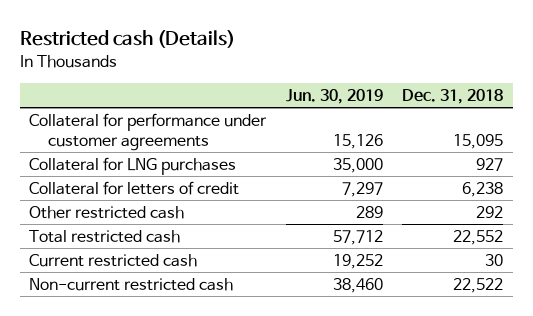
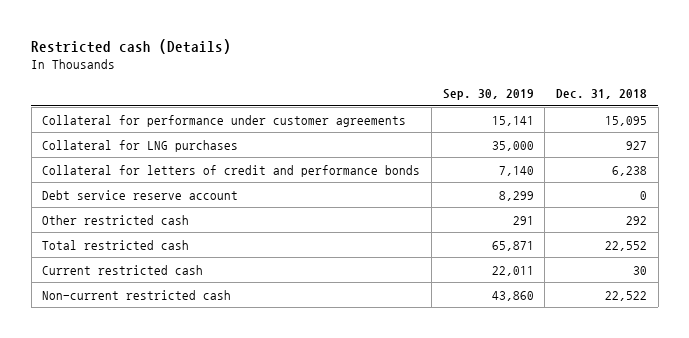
[285,89,383,105] Jun. 30, 2019 -> none
none -> [442,89,534,101] Sep. 30, 2019
[29,180,240,195] Collateral for letters of credit -> [42,164,421,177] Collateral for letters of credit and performance bonds
none -> [42,189,239,200] Debt service reserve account

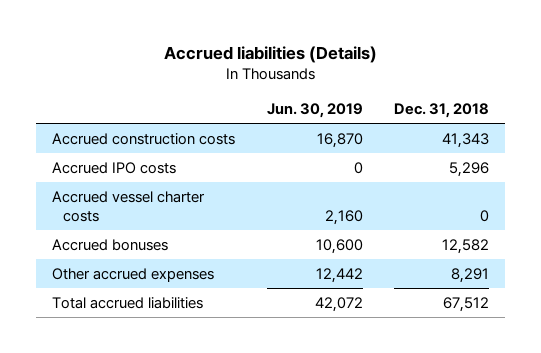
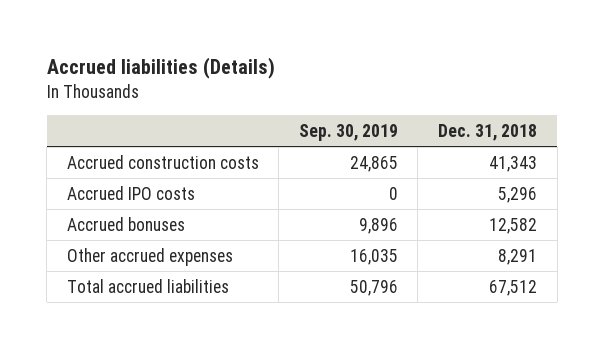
[266,103,363,119] Jun. 30, 2019 -> none
none -> [298,123,398,141] Sep. 30, 2019
[51,190,205,222] Accrued vessel charter costs -> none

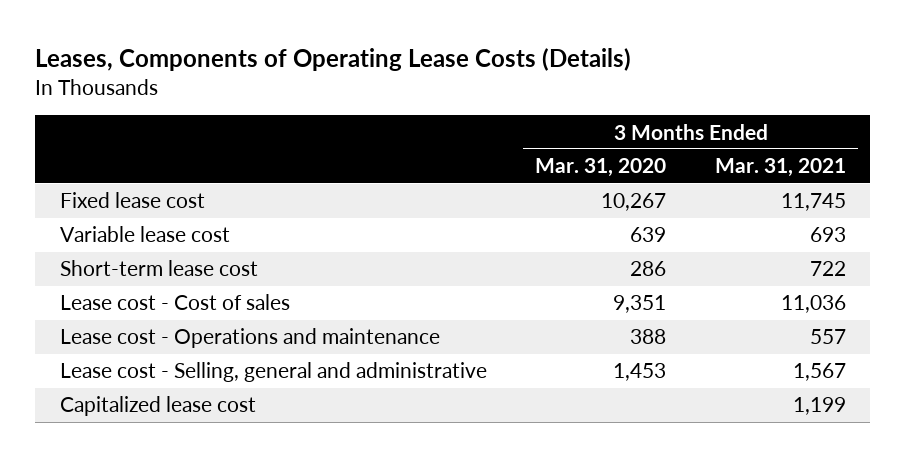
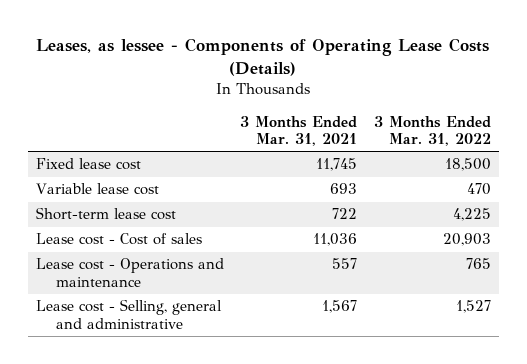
[35,48,632,72] Leases, Components of Operating Lease Costs (Details) -> [36,37,490,76] Leases, as lessee - Components of Operating Lease Costs (Details)
[535,158,667,178] Mar. 31, 2020 -> none
none -> [374,115,492,147] 3 Months Ended Mar. 31, 2022
[59,396,256,417] Capitalized lease cost -> none

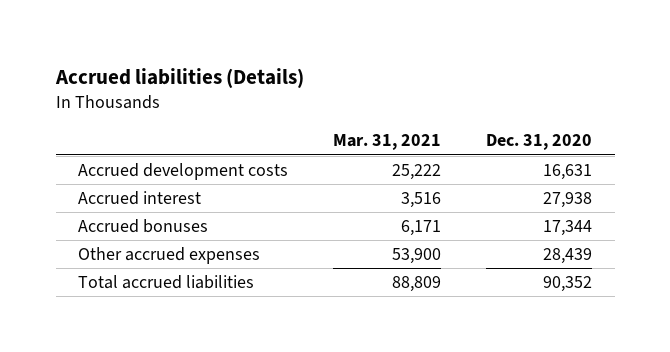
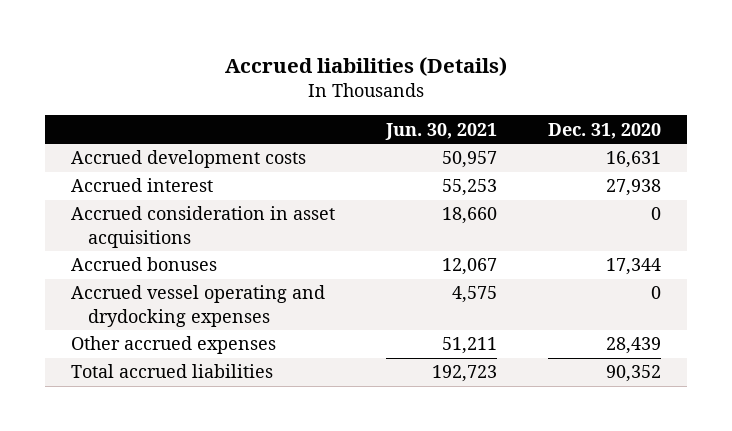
[333,134,442,151] Mar. 31, 2021 -> none
none -> [384,122,497,140] Jun. 30, 2021
none -> [70,206,335,248] Accrued consideration in asset acquisitions
none -> [70,285,325,327] Accrued vessel operating and drydocking expenses

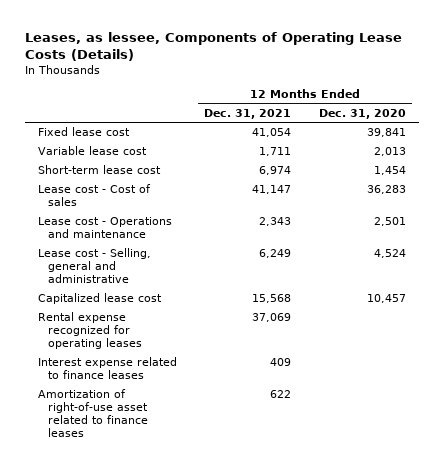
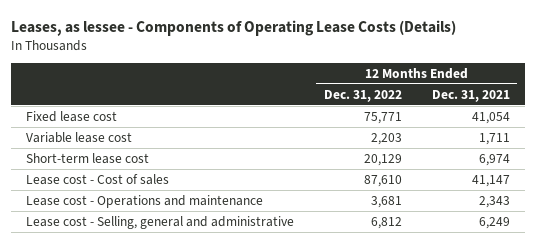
[24,31,402,61] Leases, as lessee, Components of Operating Lease Costs (Details) -> [11,19,457,36] Leases, as lessee - Components of Operating Lease Costs (Details)
[318,108,406,119] Dec. 31, 2020 -> none
none -> [323,89,402,102] Dec. 31, 2022
[38,293,163,305] Capitalized lease cost -> none
[38,312,142,350] Rental expense recognized for operating leases -> none
[38,357,178,380] Interest expense related to finance leases -> none
[38,389,148,438] Amortization of right-of-use asset related to finance leases -> none

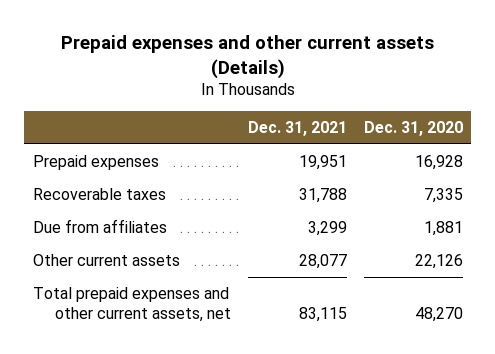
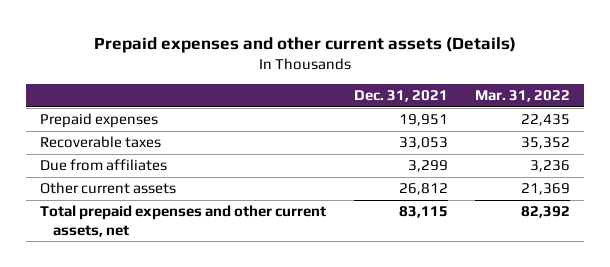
[363,121,463,137] Dec. 31, 2020 -> none
none -> [475,90,571,103] Mar. 31, 2022
[298,187,347,203] 31,788 -> [398,137,448,150] 33,053
[298,253,347,269] 28,077 -> [398,183,448,196] 26,812

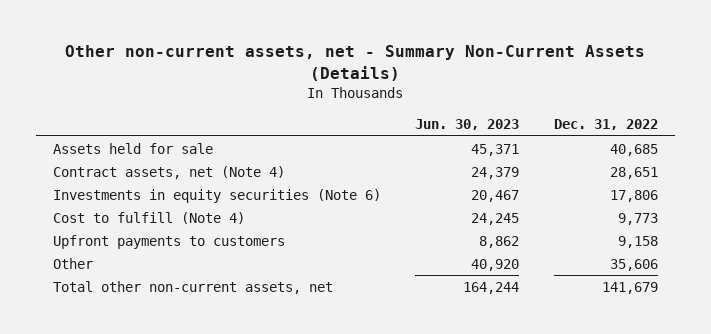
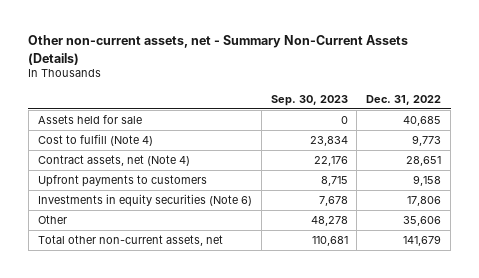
[415,119,520,131] Jun. 30, 2023 -> none
none -> [270,94,348,106] Sep. 30, 2023
[52,165,285,179] Contract assets, net (Note 4) -> [37,155,190,167] Contract assets, net (Note 4)
[52,188,381,203] Investments in equity securities (Note 6) -> [37,194,252,208] Investments in equity securities (Note 6)

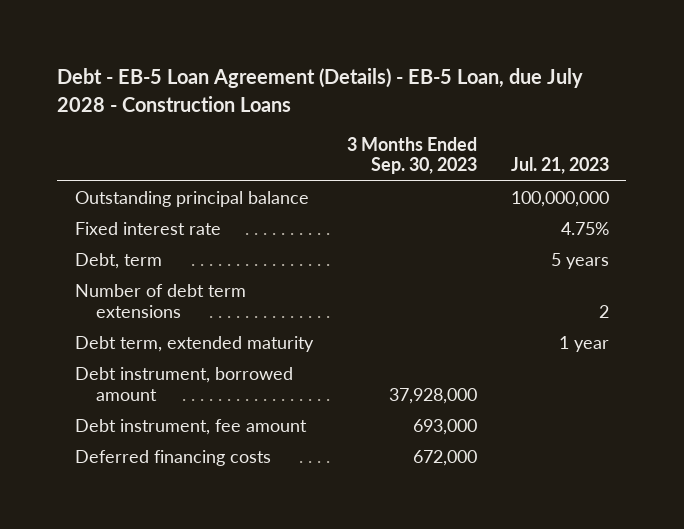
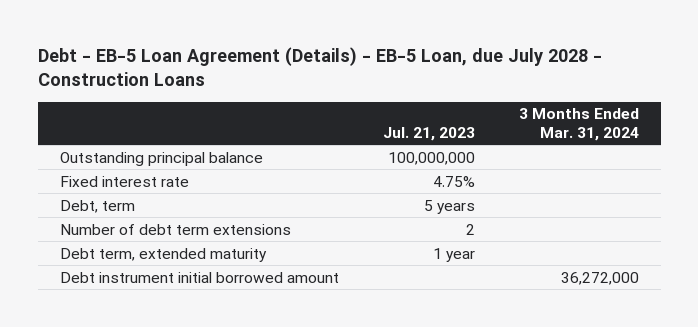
[346,136,477,175] 3 Months Ended Sep. 30, 2023 -> none
none -> [518,108,639,141] 3 Months Ended Mar. 31, 2024
[74,418,307,435] Debt instrument, fee amount -> none
[74,449,271,466] Deferred financing costs -> none
[74,366,293,401] Debt instrument, borrowed amount -> [59,271,339,283] Debt instrument initial borrowed amount

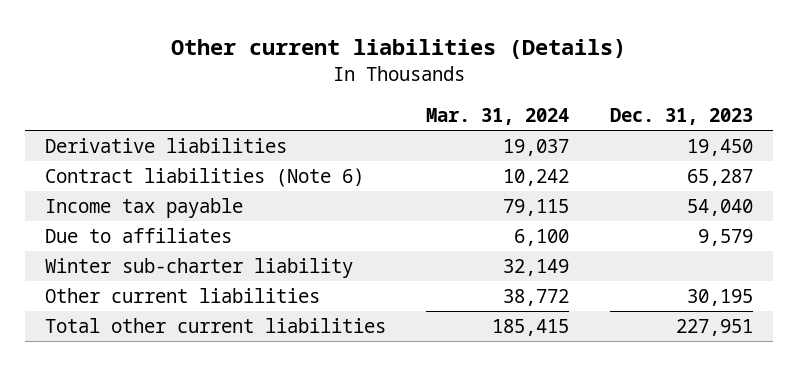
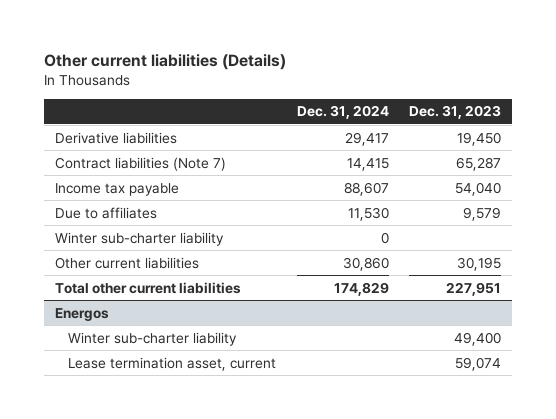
[426,108,570,126] Mar. 31, 2024 -> none
none -> [296,105,389,120] Dec. 31, 2024
[45,168,365,188] Contract liabilities (Note 6) -> [54,156,226,171] Contract liabilities (Note 7)
none -> [54,307,109,321] Energos
none -> [67,331,237,346] Winter sub-charter liability
none -> [67,356,276,371] Lease termination asset, current

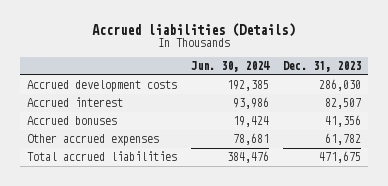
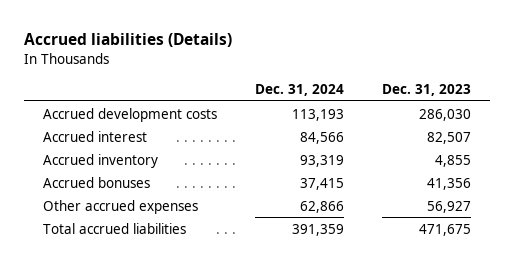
[190,61,270,73] Jun. 30, 2024 -> none
none -> [255,84,345,97] Dec. 31, 2024
none -> [43,153,159,168] Accrued inventory
[324,133,361,146] 61,782 -> [427,200,472,213] 56,927

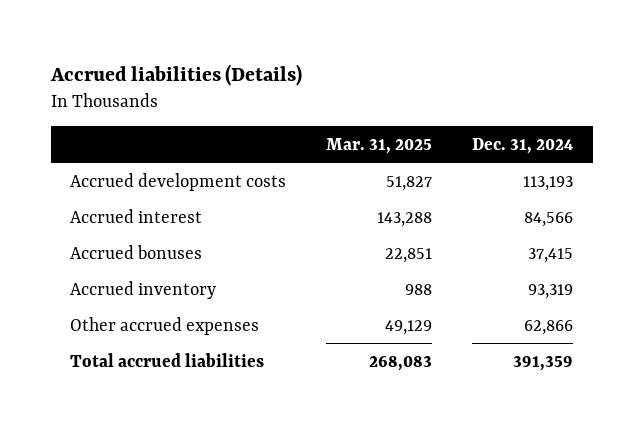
[382,84,472,97] Dec. 31, 2023 -> none
none -> [326,137,433,154] Mar. 31, 2025
[43,153,159,168] Accrued inventory -> [70,280,217,299] Accrued inventory

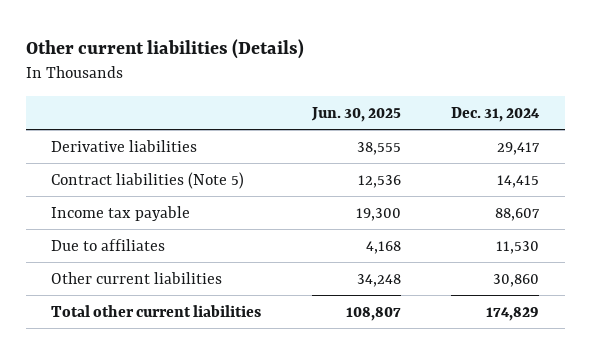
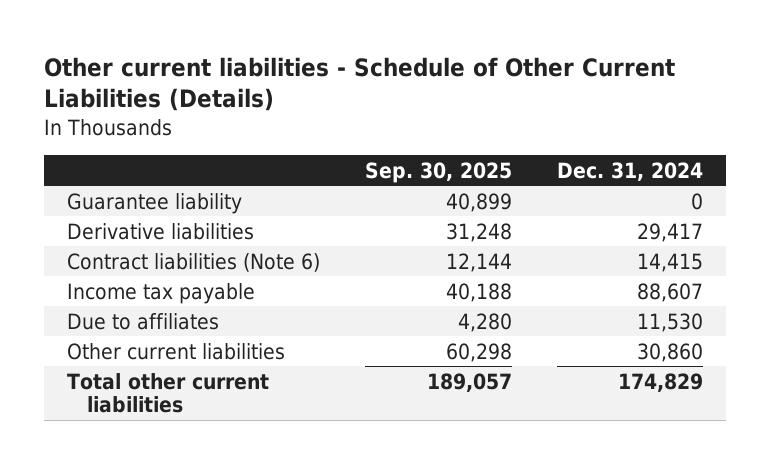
[25,38,304,59] Other current liabilities (Details) -> [44,56,676,112] Other current liabilities - Schedule of Other Current Liabilities (Details)
[310,107,401,123] Jun. 30, 2025 -> none
none -> [364,161,512,183] Sep. 30, 2025
none -> [66,192,242,214] Guarantee liability
[50,171,244,189] Contract liabilities (Note 5) -> [66,252,320,272] Contract liabilities (Note 6)

